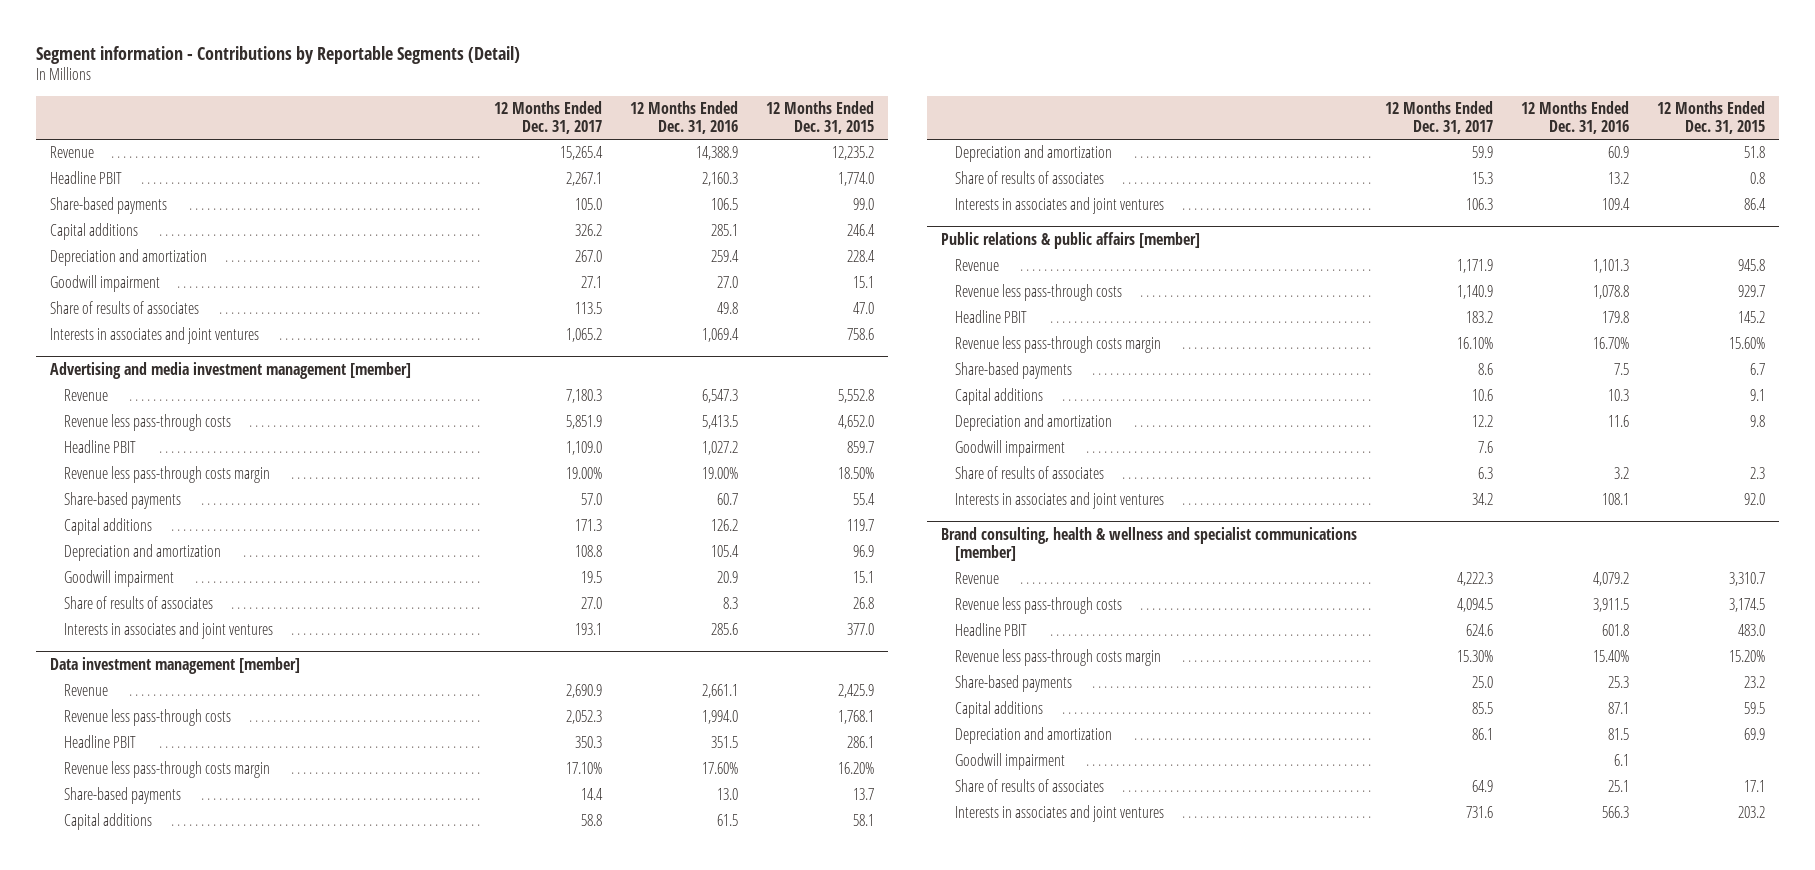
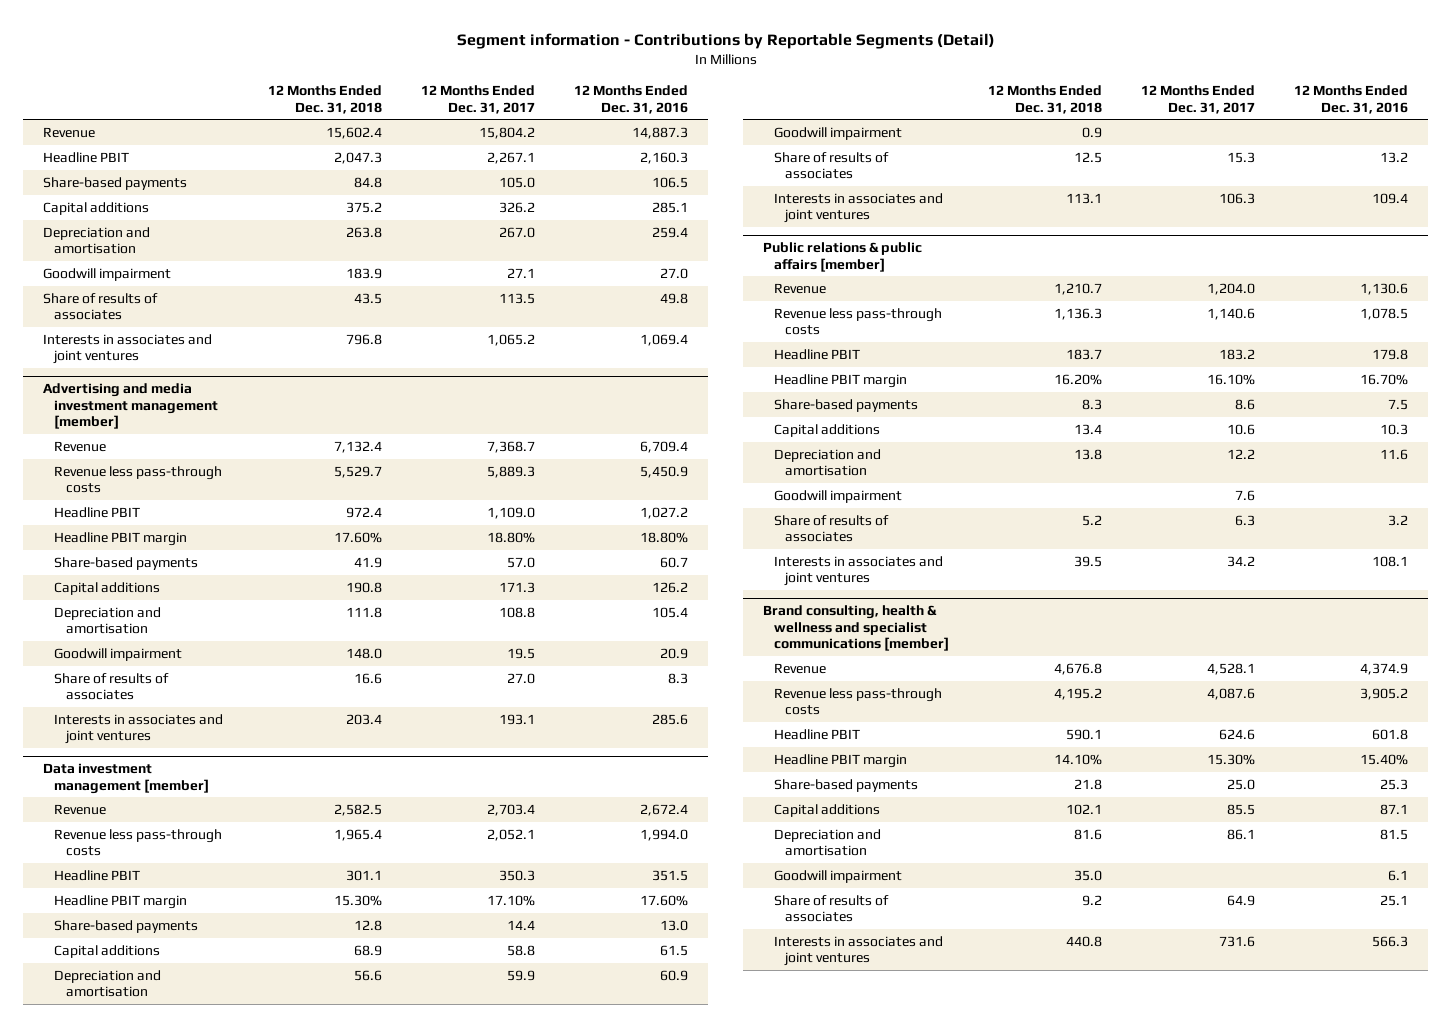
[766,101,875,134] 12 Months Ended Dec. 31, 2015 -> none
none -> [268,85,383,114] 12 Months Ended Dec. 31, 2018
[560,146,604,161] 15,265.4 -> [479,126,536,139] 15,804.2
[696,146,739,161] 14,388.9 -> [632,126,689,139] 14,887.3
[49,249,207,267] Depreciation and amortization -> [42,226,150,255] Depreciation and amortisation
[566,389,603,404] 7,180.3 -> [487,440,536,453] 7,368.7
[702,389,739,404] 6,547.3 -> [640,440,689,453] 6,709.4
[566,415,603,430] 5,851.9 -> [487,465,536,478] 5,889.3
[702,415,739,430] 5,413.5 -> [640,465,689,478] 5,450.9
[64,466,271,484] Revenue less pass-through costs margin -> none
none -> [54,531,188,546] Headline PBIT margin
[64,544,222,562] Depreciation and amortization -> [54,606,162,635] Depreciation and amortisation
[566,684,603,699] 2,690.9 -> [487,803,536,816] 2,703.4
[702,684,739,699] 2,661.1 -> [640,803,689,816] 2,672.4
[566,710,603,725] 2,052.3 -> [487,828,536,841] 2,052.1
[64,761,271,779] Revenue less pass-through costs margin -> [54,894,188,909] Headline PBIT margin
[954,145,1112,163] Depreciation and amortization -> [54,969,162,998] Depreciation and amortisation
none -> [774,126,903,140] Goodwill impairment
[1456,259,1493,274] 1,171.9 -> [1207,282,1256,295] 1,204.0
[1592,259,1629,274] 1,101.3 -> [1360,282,1409,295] 1,130.6
[1456,285,1493,300] 1,140.9 -> [1207,307,1256,320] 1,140.6
[1592,285,1629,300] 1,078.8 -> [1360,307,1409,320] 1,078.5
[954,336,1161,354] Revenue less pass-through costs margin -> [774,373,908,388] Headline PBIT margin
[954,414,1112,432] Depreciation and amortization -> [774,448,882,477] Depreciation and amortisation
[1456,572,1493,587] 4,222.3 -> [1207,662,1256,675] 4,528.1
[1592,572,1629,587] 4,079.2 -> [1360,662,1409,675] 4,374.9
[1456,598,1493,613] 4,094.5 -> [1207,687,1256,700] 4,087.6
[1592,598,1629,613] 3,911.5 -> [1360,687,1409,700] 3,905.2
[954,649,1161,667] Revenue less pass-through costs margin -> [774,753,908,768] Headline PBIT margin
[954,727,1112,745] Depreciation and amortization -> [774,828,882,857] Depreciation and amortisation

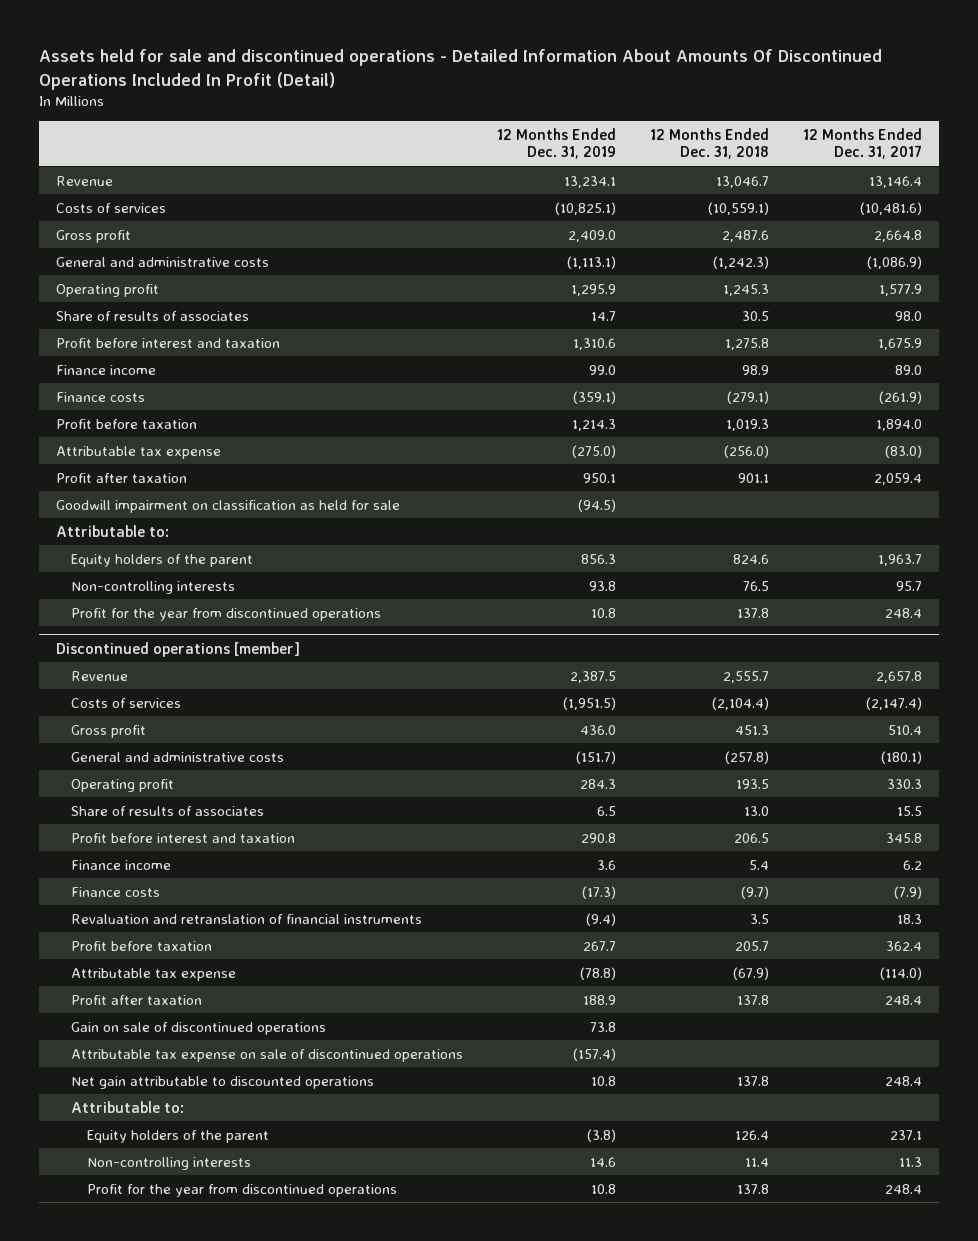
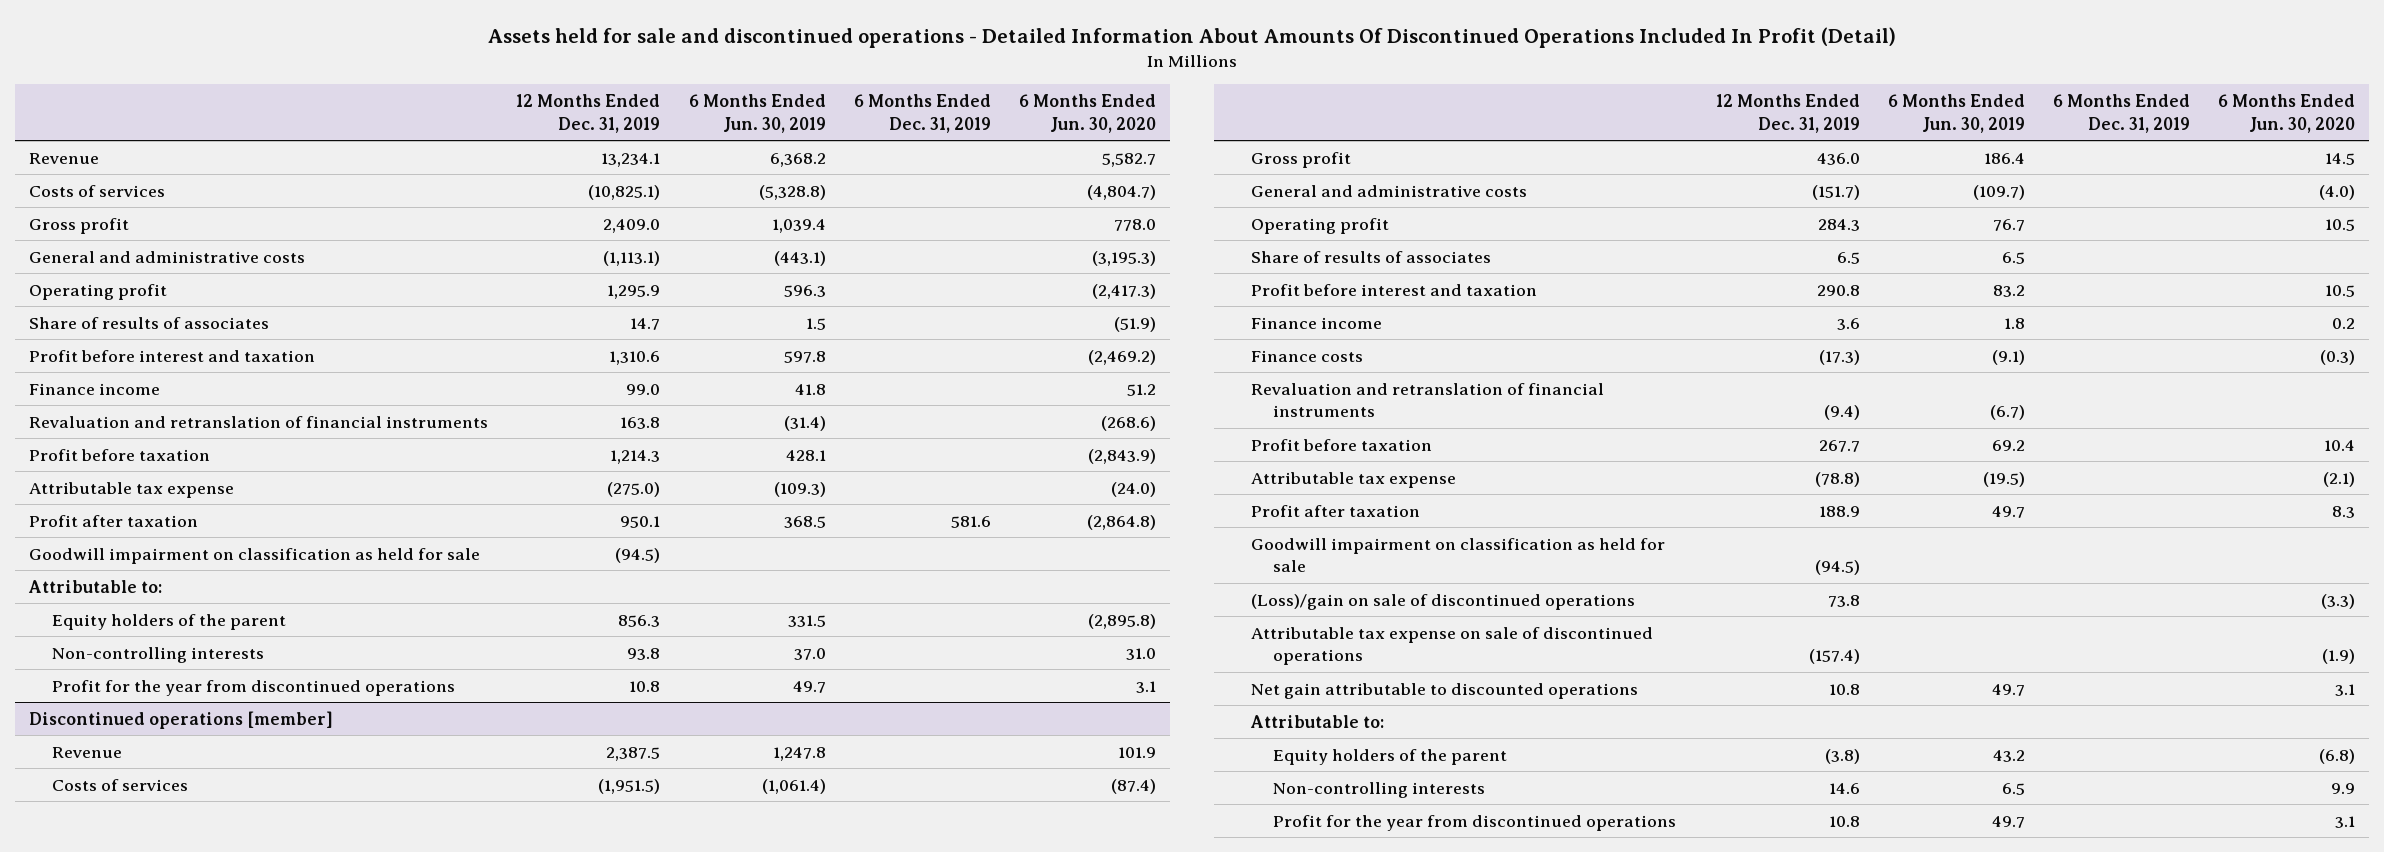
[650,127,770,160] 12 Months Ended Dec. 31, 2018 -> none
[802,127,922,160] 12 Months Ended Dec. 31, 2017 -> none
none -> [688,94,826,133] 6 Months Ended Jun. 30, 2019
none -> [853,94,991,133] 6 Months Ended Dec. 31, 2019
none -> [1018,94,1156,133] 6 Months Ended Jun. 30, 2020
[55,391,145,402] Finance costs -> none
none -> [29,415,489,428] Revaluation and retranslation of financial instruments
none -> [1250,537,1665,573] Goodwill impairment on classification as held for sale
[71,1021,327,1035] Gain on sale of discontinued operations -> [1250,593,1635,610] (Loss)/gain on sale of discontinued operations

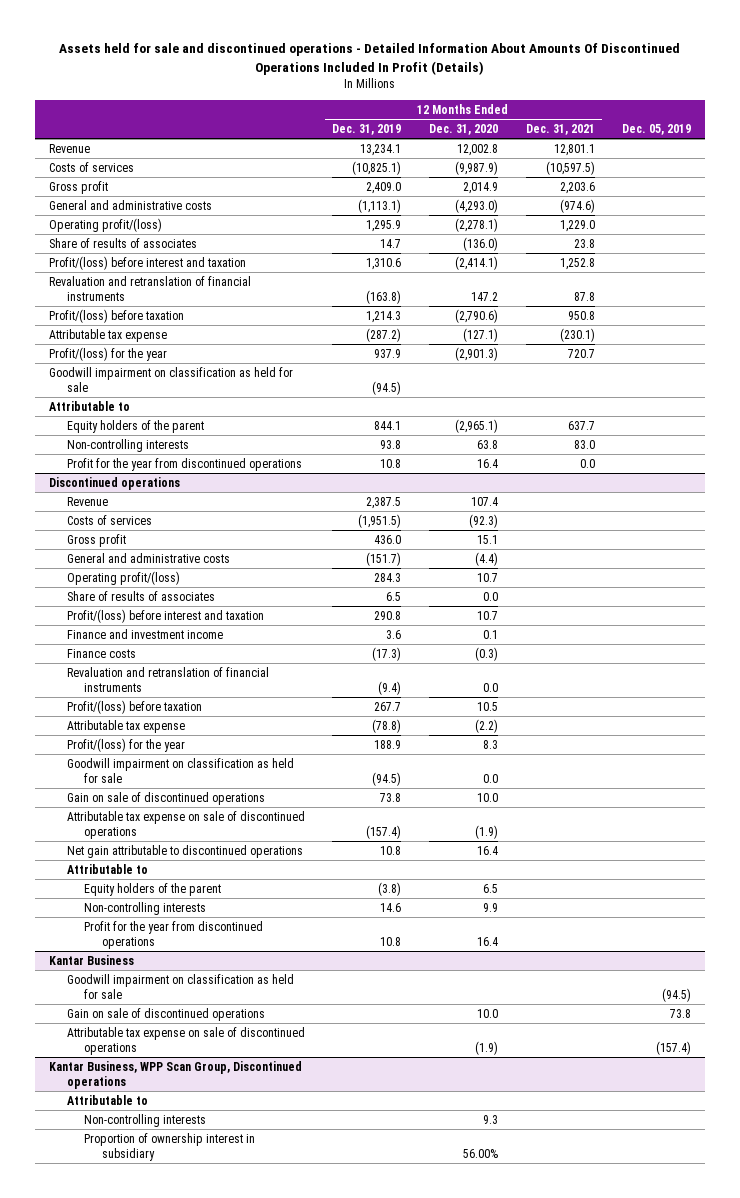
[488,26,1897,48] Assets held for sale and discontinued operations - Detailed Information About Amounts Of Discontinued Operations Included In Profit (Detail) -> [59,43,681,75] Assets held for sale and discontinued operations - Detailed Information About Amounts Of Discontinued Operations Included In Profit (Details)
[688,94,826,133] 6 Months Ended Jun. 30, 2019 -> none
[853,94,991,133] 6 Months Ended Dec. 31, 2019 -> none
[1018,94,1156,133] 6 Months Ended Jun. 30, 2020 -> none
none -> [428,124,498,136] Dec. 31, 2020
none -> [525,124,595,136] Dec. 31, 2021
none -> [622,124,692,136] Dec. 05, 2019
[29,283,168,300] Operating profit -> [48,217,162,232] Operating profit/(loss)
[29,382,161,395] Finance income -> none
[29,514,199,527] Profit after taxation -> none
[29,349,316,362] Profit before interest and taxation -> [48,255,246,270] Profit/(loss) before interest and taxation
[620,416,661,429] 163.8 -> [366,289,402,304] (163.8)
[29,448,211,461] Profit before taxation -> [48,308,184,323] Profit/(loss) before taxation
[607,481,661,497] (275.0) -> [366,327,402,342] (287.2)
none -> [48,346,167,361] Profit/(loss) for the year
[28,579,163,593] Attributable to: -> [48,400,130,411] Attributable to
[618,614,661,627] 856.3 -> [374,420,402,430] 844.1
[29,710,334,729] Discontinued operations [member] -> [48,476,180,490] Discontinued operations
[1250,217,1389,234] Operating profit -> [66,570,180,585] Operating profit/(loss)
[1250,283,1537,296] Profit before interest and taxation -> [66,608,264,623] Profit/(loss) before interest and taxation
[1250,316,1382,329] Finance income -> [66,628,223,639] Finance and investment income
[1250,438,1432,451] Profit before taxation -> [66,699,202,714] Profit/(loss) before taxation
[1250,504,1420,517] Profit after taxation -> [66,737,185,752] Profit/(loss) for the year
[1250,593,1635,610] (Loss)/gain on sale of discontinued operations -> [66,791,265,805] Gain on sale of discontinued operations
[1250,682,1638,699] Net gain attributable to discounted operations -> [66,844,303,858] Net gain attributable to discontinued operations
[1249,714,1384,728] Attributable to: -> [66,863,148,874] Attributable to
none -> [48,954,134,965] Kantar Business
none -> [66,973,294,999] Goodwill impairment on classification as held for sale
none -> [66,1007,265,1021] Gain on sale of discontinued operations
none -> [66,1026,305,1055] Attributable tax expense on sale of discontinued operations
none -> [48,1060,302,1089] Kantar Business, WPP Scan Group, Discontinued operations
none -> [66,1094,148,1105] Attributable to
none -> [84,1113,207,1127] Non-controlling interests
none -> [84,1132,256,1161] Proportion of ownership interest in subsidiary

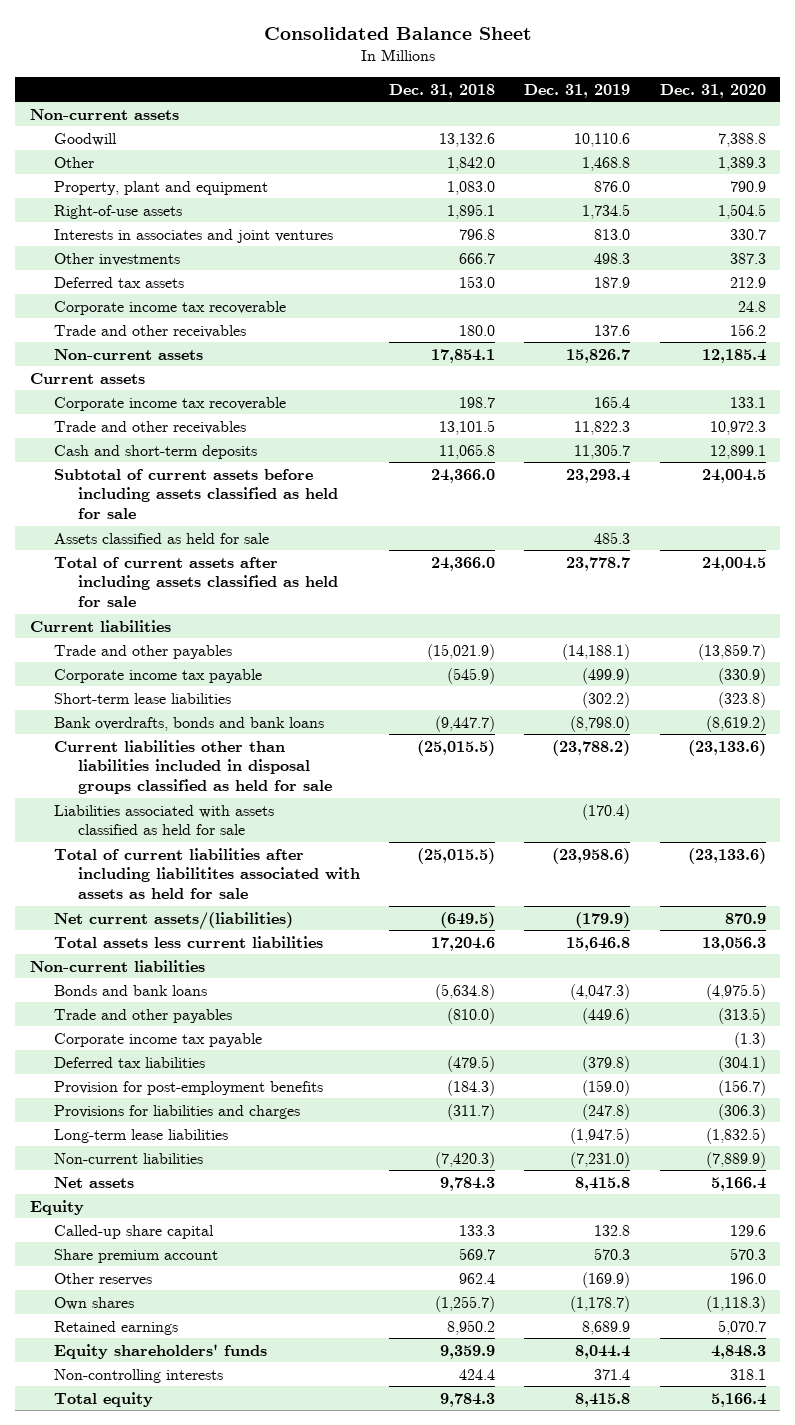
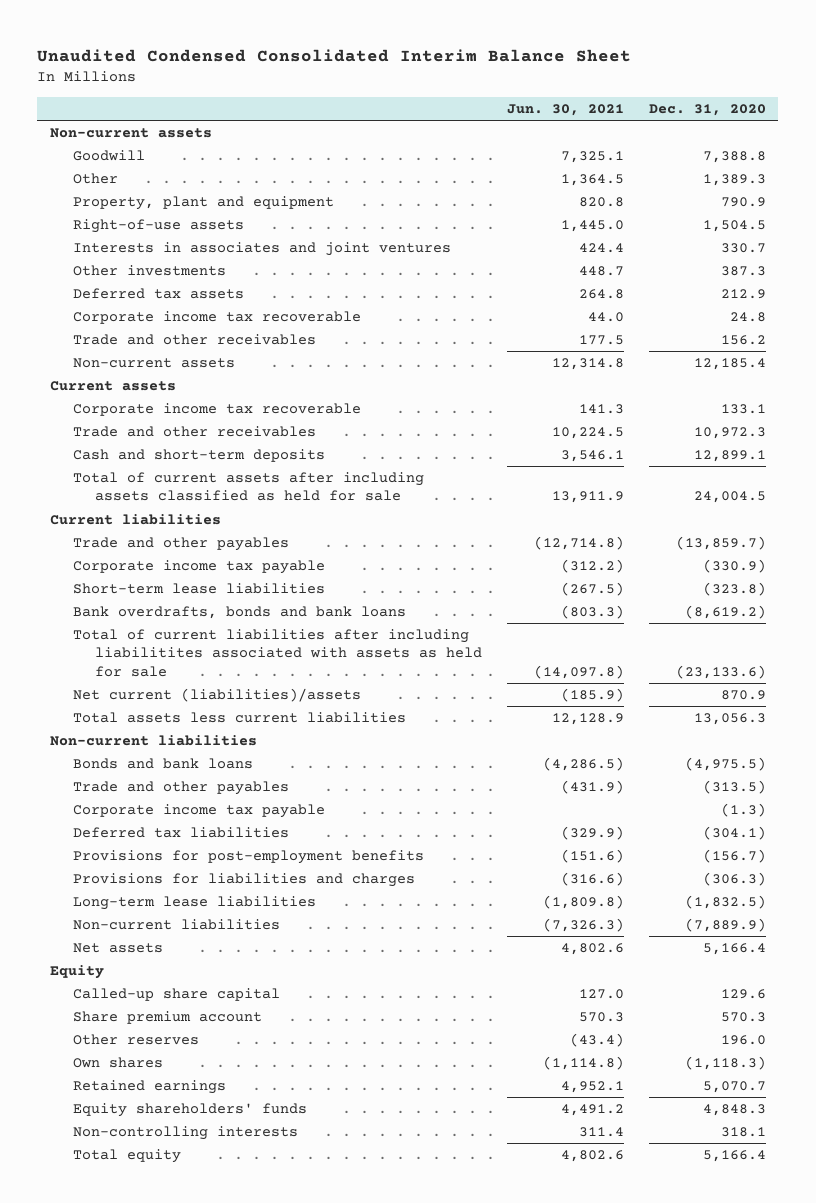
[263,26,532,40] Consolidated Balance Sheet -> [37,48,632,62] Unaudited Condensed Consolidated Interim Balance Sheet
[388,83,495,98] Dec. 31, 2018 -> none
[524,83,631,98] Dec. 31, 2019 -> none
none -> [507,103,625,116] Jun. 30, 2021
[53,468,338,520] Subtotal of current assets before including assets classified as held for sale -> none
[53,532,269,544] Assets classified as held for sale -> none
[53,739,332,795] Current liabilities other than liabilities included in disposal groups classified as held for sale -> none
[53,804,274,836] Liabilities associated with assets classified as held for sale -> none
[53,911,293,930] Net current assets/(liabilities) -> [72,688,361,703] Net current (liabilities)/assets
[53,1080,323,1095] Provision for post-employment benefits -> [72,850,424,865] Provisions for post-employment benefits

